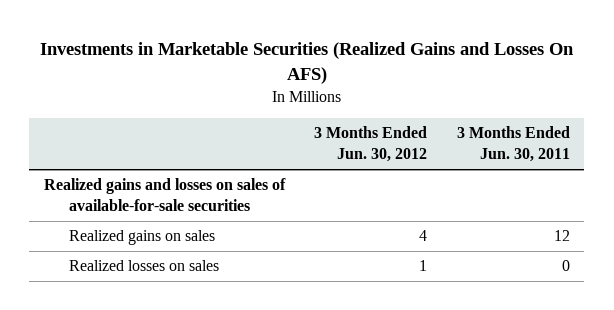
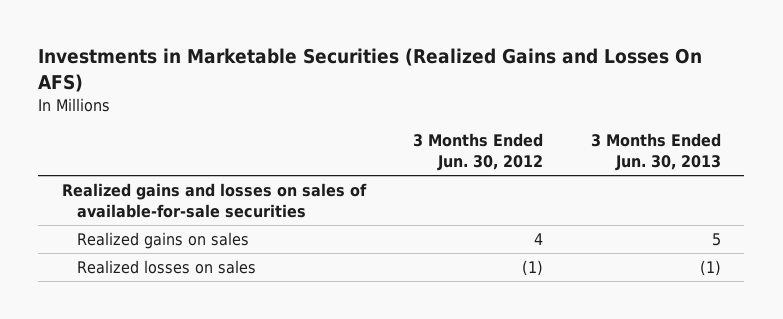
[456,126,570,163] 3 Months Ended Jun. 30, 2011 -> none
none -> [590,133,721,172] 3 Months Ended Jun. 30, 2013
[419,260,428,272] 1 -> [522,259,544,276] (1)

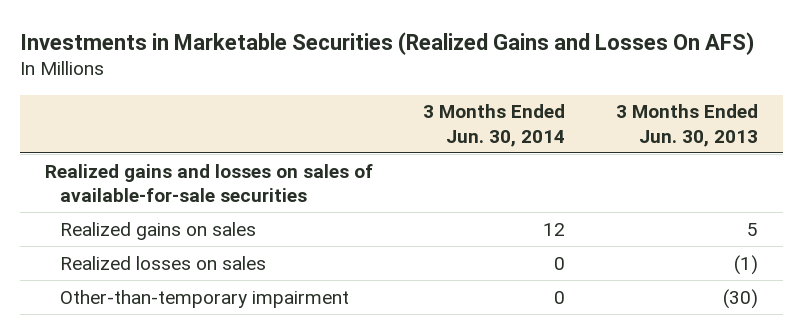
[413,133,544,172] 3 Months Ended Jun. 30, 2012 -> none
none -> [423,104,566,147] 3 Months Ended Jun. 30, 2014
none -> [60,289,350,308] Other-than-temporary impairment

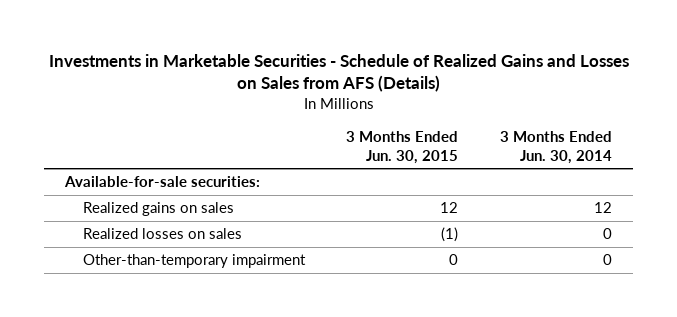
[19,31,754,55] Investments in Marketable Securities (Realized Gains and Losses On AFS) -> [48,53,629,93] Investments in Marketable Securities - Schedule of Realized Gains and Losses on Sales from AFS (Details)
[615,104,758,147] 3 Months Ended Jun. 30, 2013 -> none
none -> [346,130,459,164] 3 Months Ended Jun. 30, 2015
[45,163,374,202] Realized gains and losses on sales of available-for-sale securities -> [63,176,260,188] Available-for-sale securities:

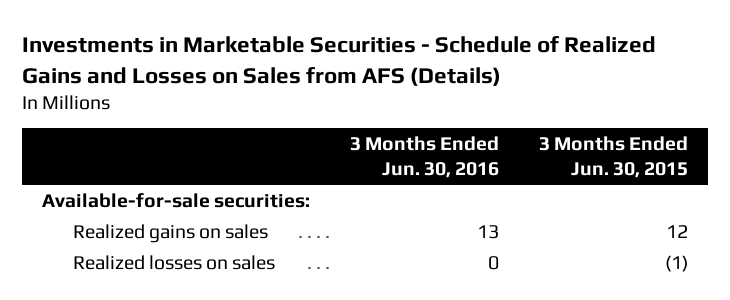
[500,130,613,164] 3 Months Ended Jun. 30, 2014 -> none
none -> [350,136,500,178] 3 Months Ended Jun. 30, 2016
[82,254,306,269] Other-than-temporary impairment -> none

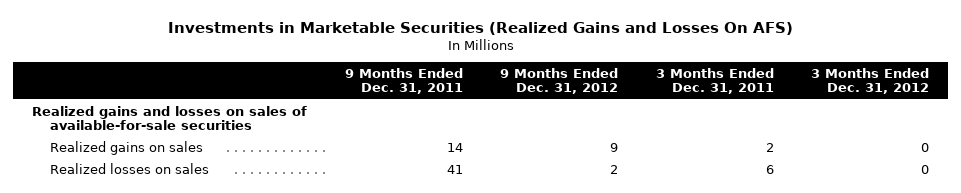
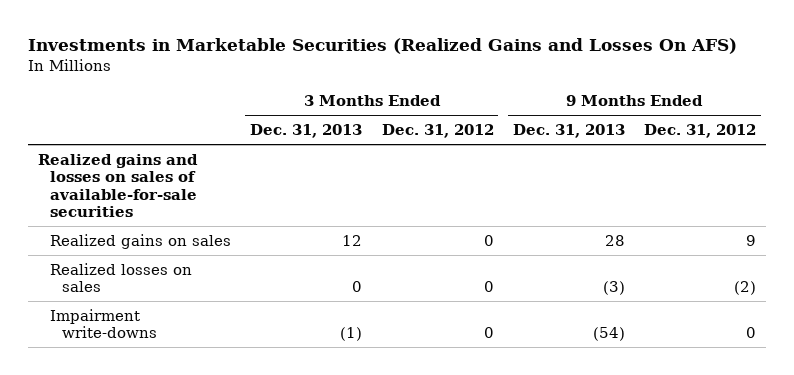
[344,67,463,95] 9 Months Ended Dec. 31, 2011 -> none
[655,67,774,95] 3 Months Ended Dec. 31, 2011 -> none
none -> [250,124,363,139] Dec. 31, 2013
none -> [512,124,625,139] Dec. 31, 2013
[610,164,619,174] 2 -> [734,281,757,296] (2)
none -> [50,308,158,339] Impairment write-downs

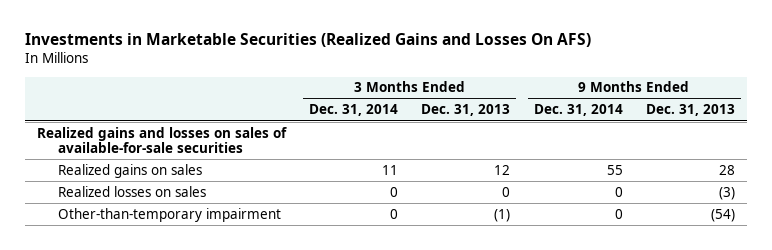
[381,124,494,139] Dec. 31, 2012 -> none
[644,124,757,139] Dec. 31, 2012 -> none
none -> [308,104,398,117] Dec. 31, 2014
none -> [533,104,623,117] Dec. 31, 2014
[50,308,158,339] Impairment write-downs -> [57,207,281,222] Other-than-temporary impairment

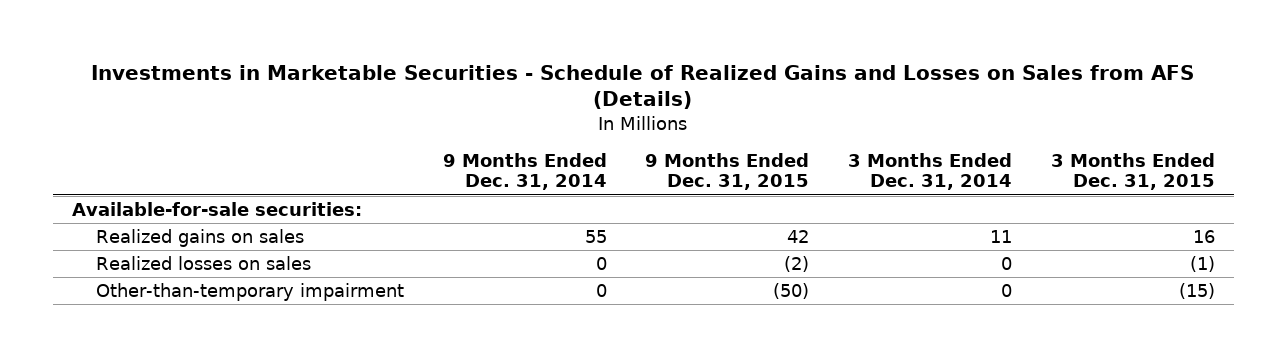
[24,33,591,48] Investments in Marketable Securities (Realized Gains and Losses On AFS) -> [91,64,1195,110] Investments in Marketable Securities - Schedule of Realized Gains and Losses on Sales from AFS (Details)
[421,104,511,117] Dec. 31, 2013 -> none
[646,104,736,117] Dec. 31, 2013 -> none
none -> [645,152,810,191] 9 Months Ended Dec. 31, 2015
none -> [1050,152,1215,191] 3 Months Ended Dec. 31, 2015
[36,126,287,154] Realized gains and losses on sales of available-for-sale securities -> [72,201,363,216] Available-for-sale securities:

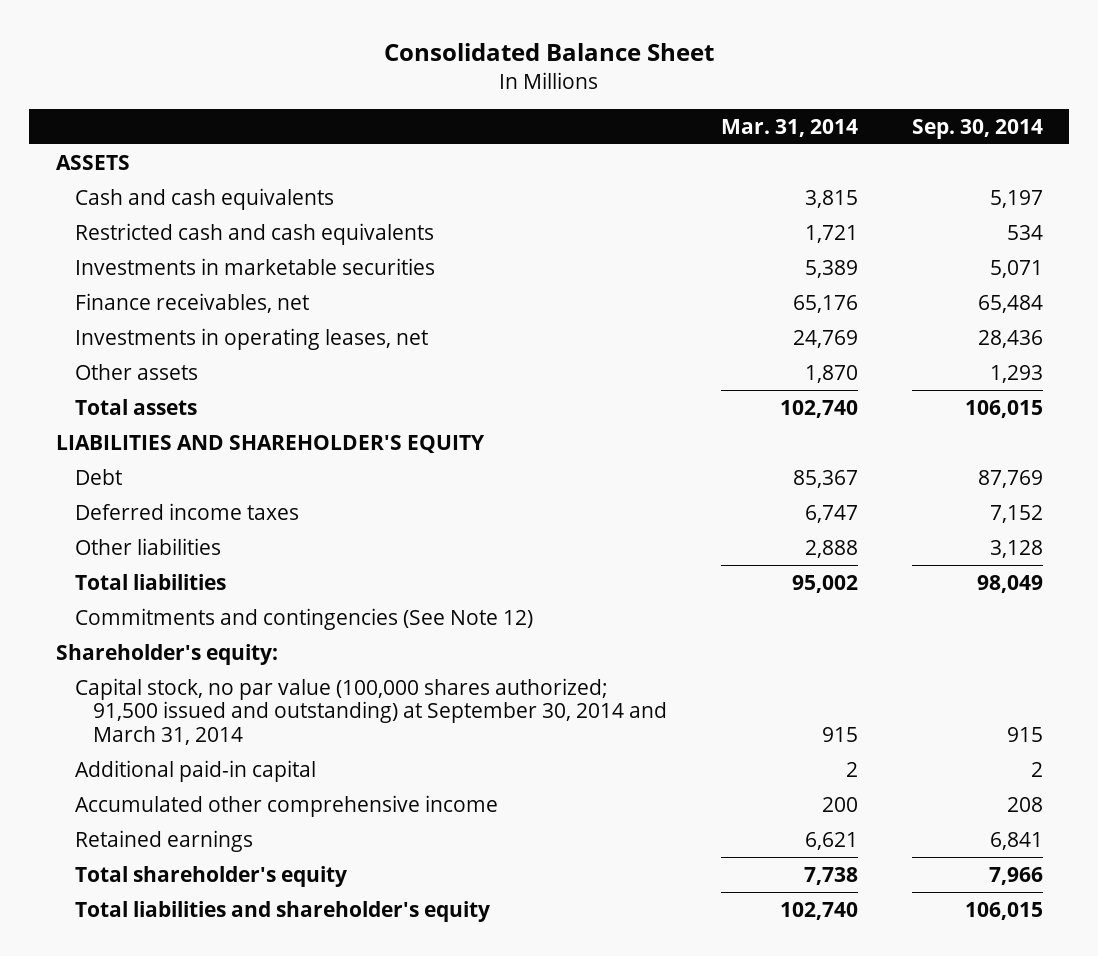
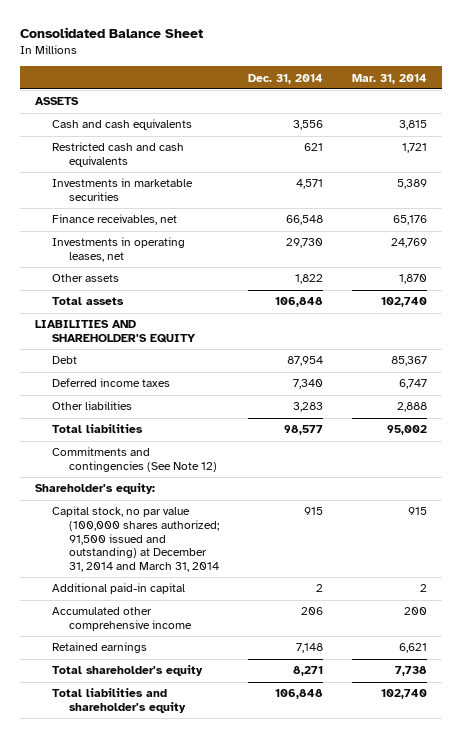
[911,118,1043,139] Sep. 30, 2014 -> none
none -> [248,73,324,84] Dec. 31, 2014
[74,677,668,746] Capital stock, no par value (100,000 shares authorized; 91,500 issued and outstanding) at September 30, 2014 and March 31, 2014 -> [51,506,220,573] Capital stock, no par value (100,000 shares authorized; 91,500 issued and outstanding) at December 31, 2014 and March 31, 2014

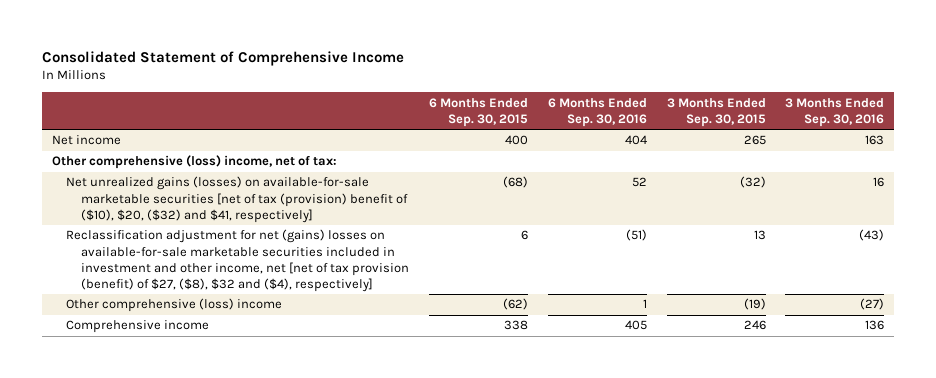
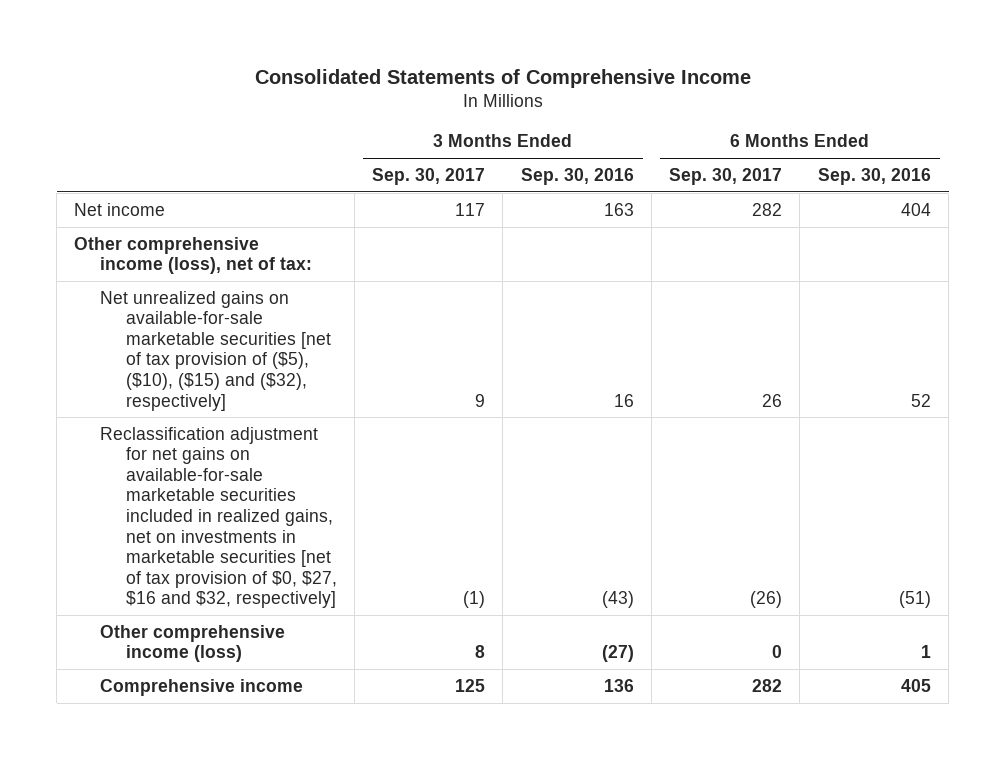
[41,50,404,66] Consolidated Statement of Comprehensive Income -> [254,68,751,88] Consolidated Statements of Comprehensive Income
[428,97,528,128] 6 Months Ended Sep. 30, 2015 -> none
[666,97,766,128] 3 Months Ended Sep. 30, 2015 -> none
none -> [372,167,486,185] Sep. 30, 2017
none -> [669,167,783,185] Sep. 30, 2017
[51,155,337,170] Other comprehensive (loss) income, net of tax: -> [74,236,312,275] Other comprehensive income (loss), net of tax:
[66,176,409,223] Net unrealized gains (losses) on available-for-sale marketable securities [net of tax (provision) benefit of ($10), $20, ($32) and $41, respectively] -> [99,290,331,411] Net unrealized gains on available-for-sale marketable securities [net of tax provision of ($5), ($10), ($15) and ($32), respectively]
[66,229,410,293] Reclassification adjustment for net (gains) losses on available-for-sale marketable securities included in investment and other income, net [net of tax provision (benefit) of $27, ($8), $32 and ($4), respectively] -> [99,426,337,609] Reclassification adjustment for net gains on available-for-sale marketable securities included in realized gains, net on investments in marketable securities [net of tax provision of $0, $27, $16 and $32, respectively]
[66,298,283,313] Other comprehensive (loss) income -> [99,624,285,663] Other comprehensive income (loss)

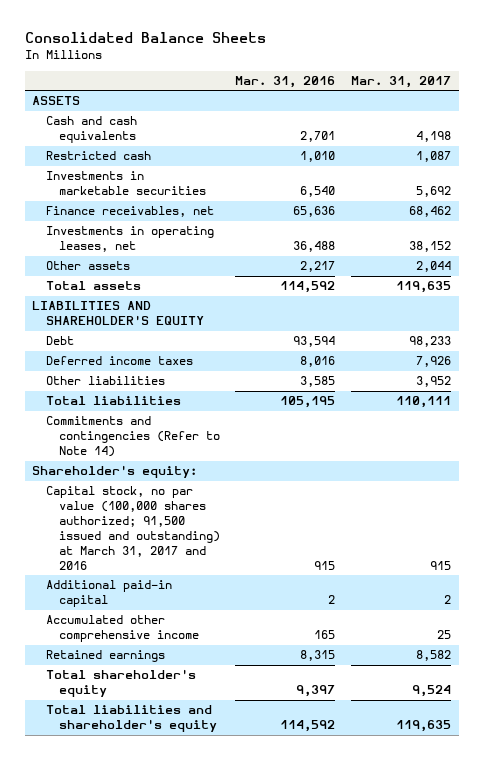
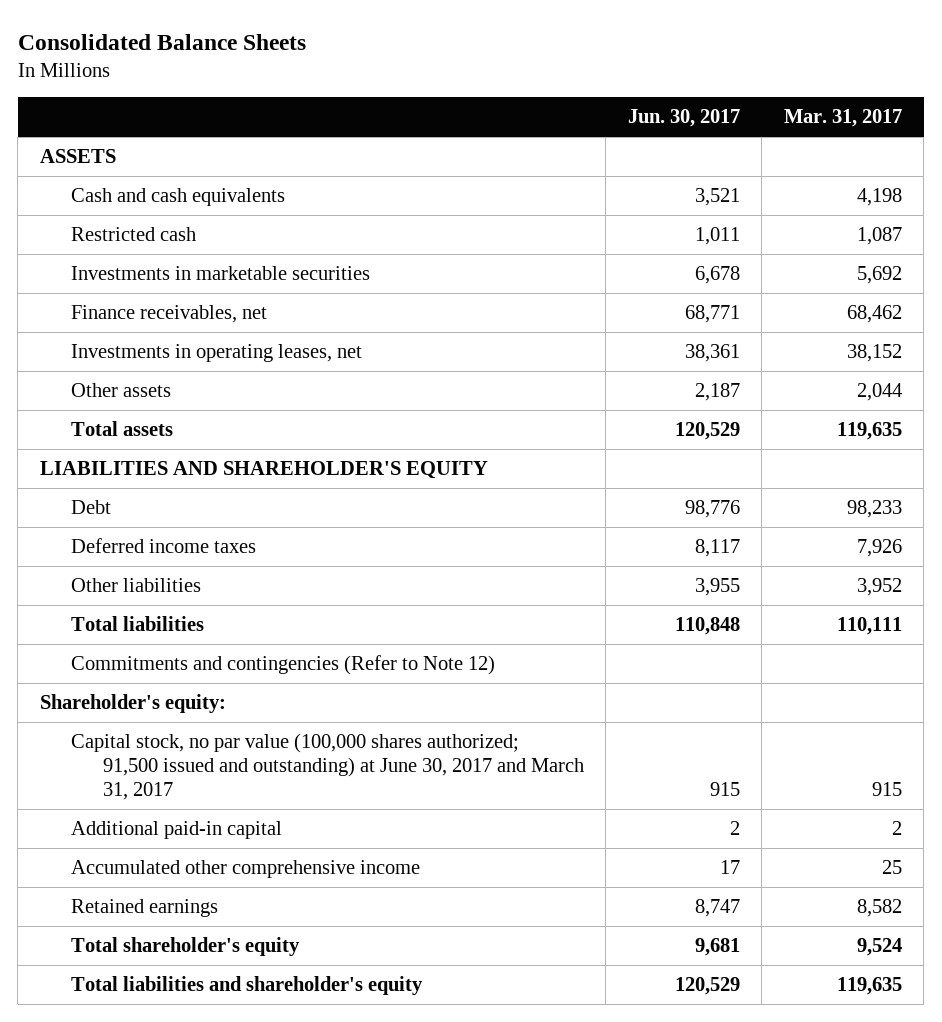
[235,76,336,89] Mar. 31, 2016 -> none
none -> [627,109,740,128] Jun. 30, 2017
[45,416,220,458] Commitments and contingencies (Refer to Note 14) -> [71,655,496,676] Commitments and contingencies (Refer to Note 12)
[45,486,220,571] Capital stock, no par value (100,000 shares authorized; 91,500 issued and outstanding) at March 31, 2017 and 2016 -> [71,733,584,800] Capital stock, no par value (100,000 shares authorized; 91,500 issued and outstanding) at June 30, 2017 and March 31, 2017

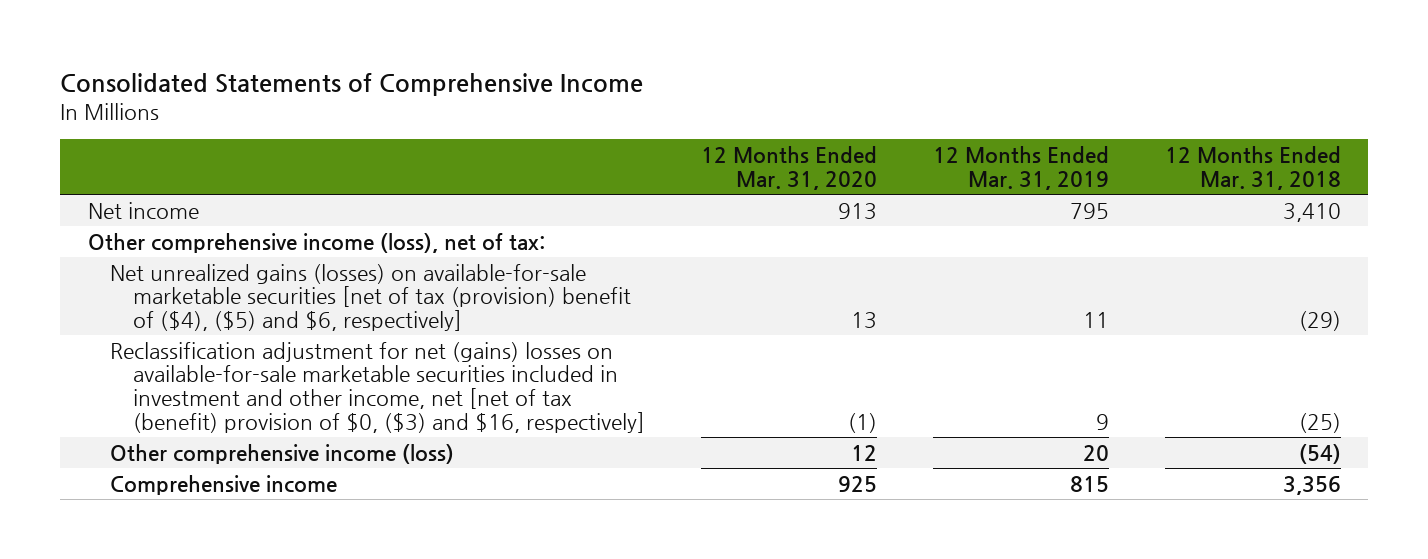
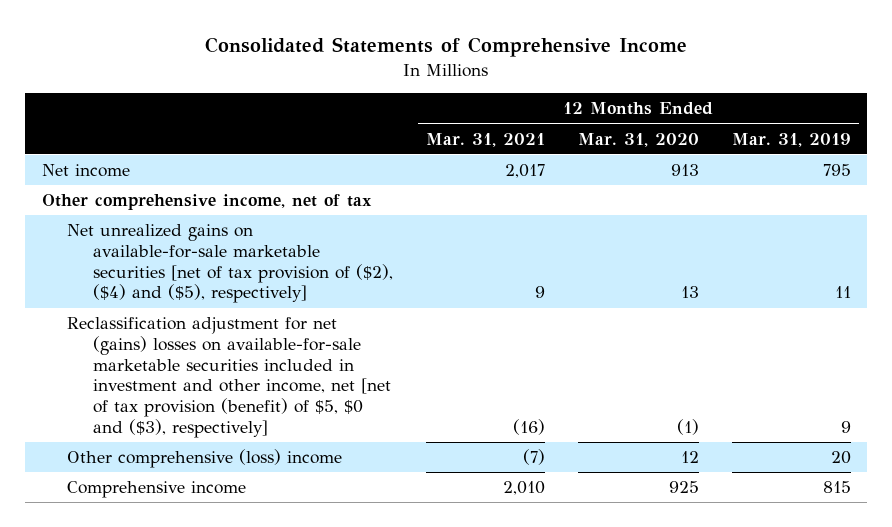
[1164,145,1341,190] 12 Months Ended Mar. 31, 2018 -> none
none -> [425,132,545,147] Mar. 31, 2021
[87,232,545,253] Other comprehensive income (loss), net of tax: -> [41,194,372,211] Other comprehensive income, net of tax
[110,263,631,332] Net unrealized gains (losses) on available-for-sale marketable securities [net of tax (provision) benefit of ($4), ($5) and $6, respectively] -> [67,224,393,304] Net unrealized gains on available-for-sale marketable securities [net of tax provision of ($2), ($4) and ($5), respectively]
[110,341,645,433] Reclassification adjustment for net (gains) losses on available-for-sale marketable securities included in investment and other income, net [net of tax (benefit) provision of $0, ($3) and $16, respectively] -> [67,317,391,438] Reclassification adjustment for net (gains) losses on available-for-sale marketable securities included in investment and other income, net [net of tax provision (benefit) of $5, $0 and ($3), respectively]
[110,443,455,464] Other comprehensive income (loss) -> [67,449,343,469] Other comprehensive (loss) income

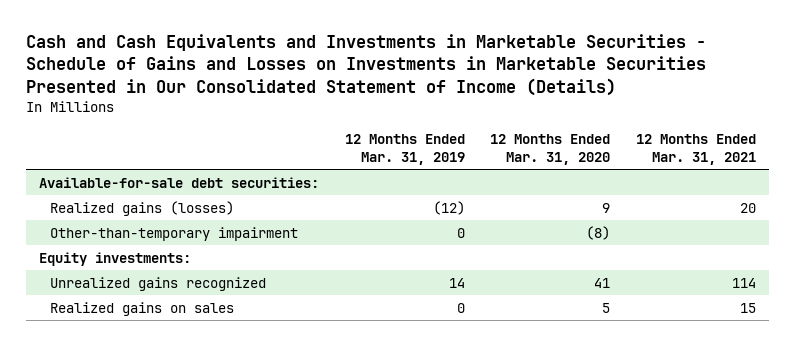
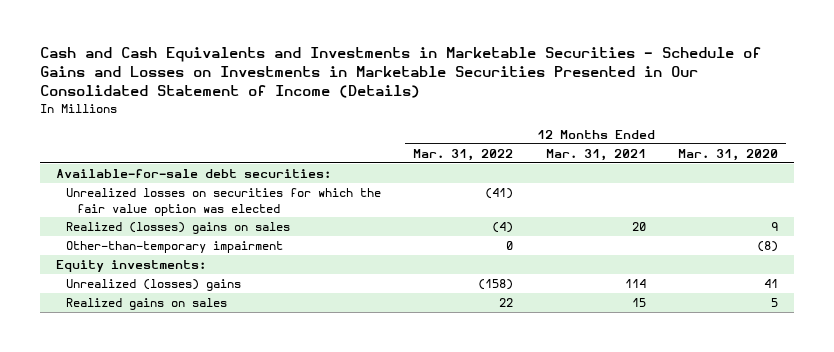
[344,133,465,166] 12 Months Ended Mar. 31, 2019 -> none
none -> [413,148,514,161] Mar. 31, 2022
none -> [66,187,382,216] Unrealized losses on securities for which the fair value option was elected
[50,200,235,216] Realized gains (losses) -> [66,221,291,234] Realized (losses) gains on sales
[50,276,267,291] Unrealized gains recognized -> [66,278,242,291] Unrealized (losses) gains

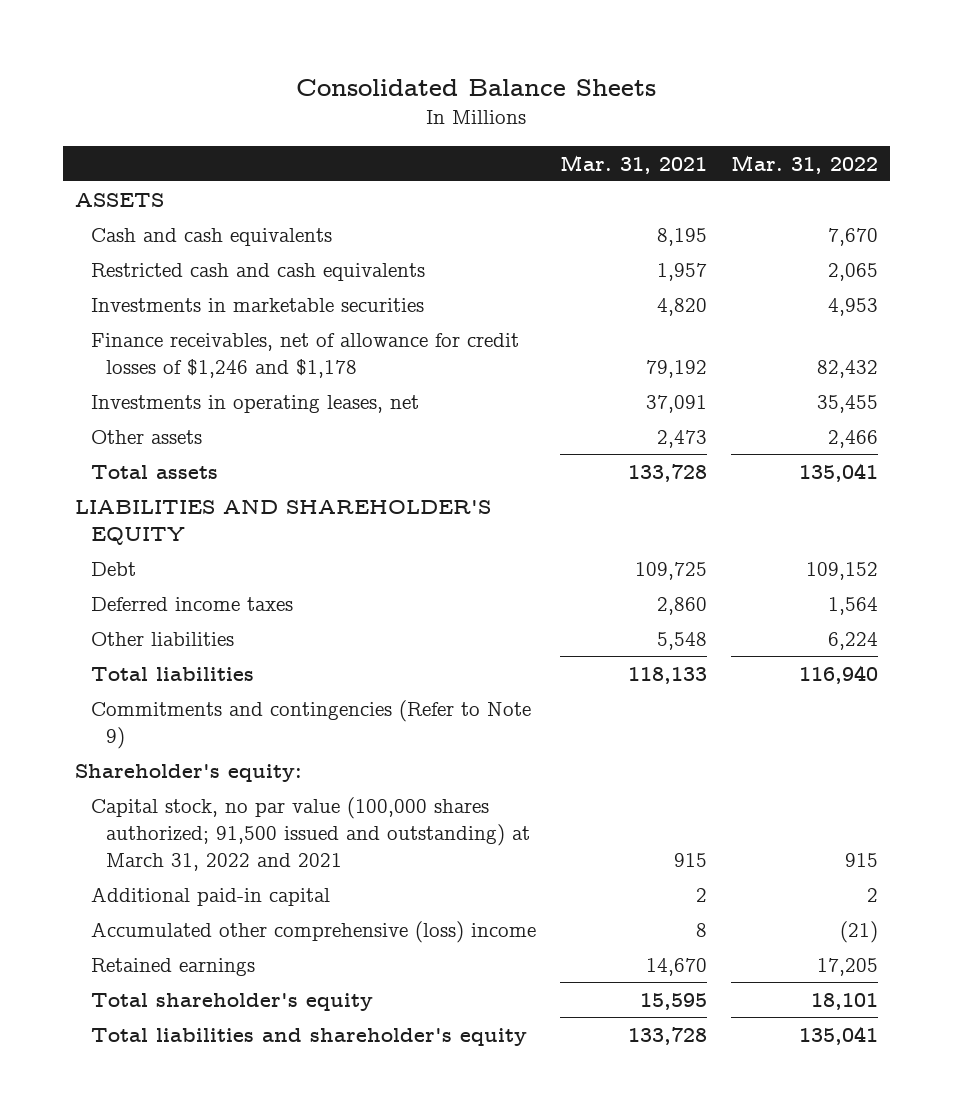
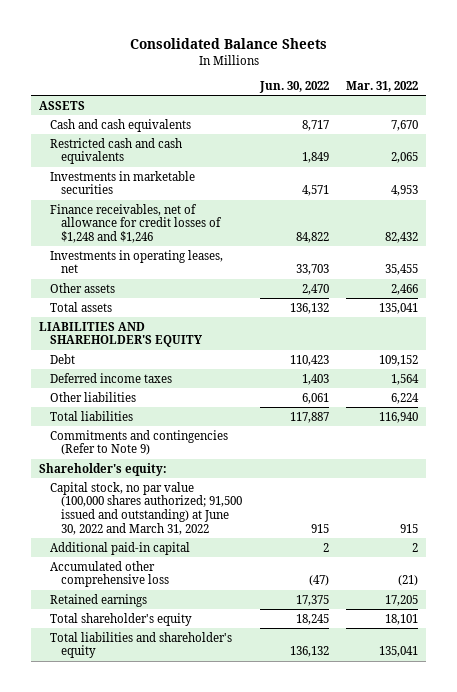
[559,154,707,174] Mar. 31, 2021 -> none
none -> [258,81,329,94] Jun. 30, 2022
[90,332,519,379] Finance receivables, net of allowance for credit losses of $1,246 and $1,178 -> [50,203,223,243] Finance receivables, net of allowance for credit losses of $1,248 and $1,246
[90,796,531,872] Capital stock, no par value (100,000 shares authorized; 91,500 issued and outstanding) at March 31, 2022 and 2021 -> [50,481,243,535] Capital stock, no par value (100,000 shares authorized; 91,500 issued and outstanding) at June 30, 2022 and March 31, 2022
[90,920,536,943] Accumulated other comprehensive (loss) income -> [50,560,170,588] Accumulated other comprehensive loss

